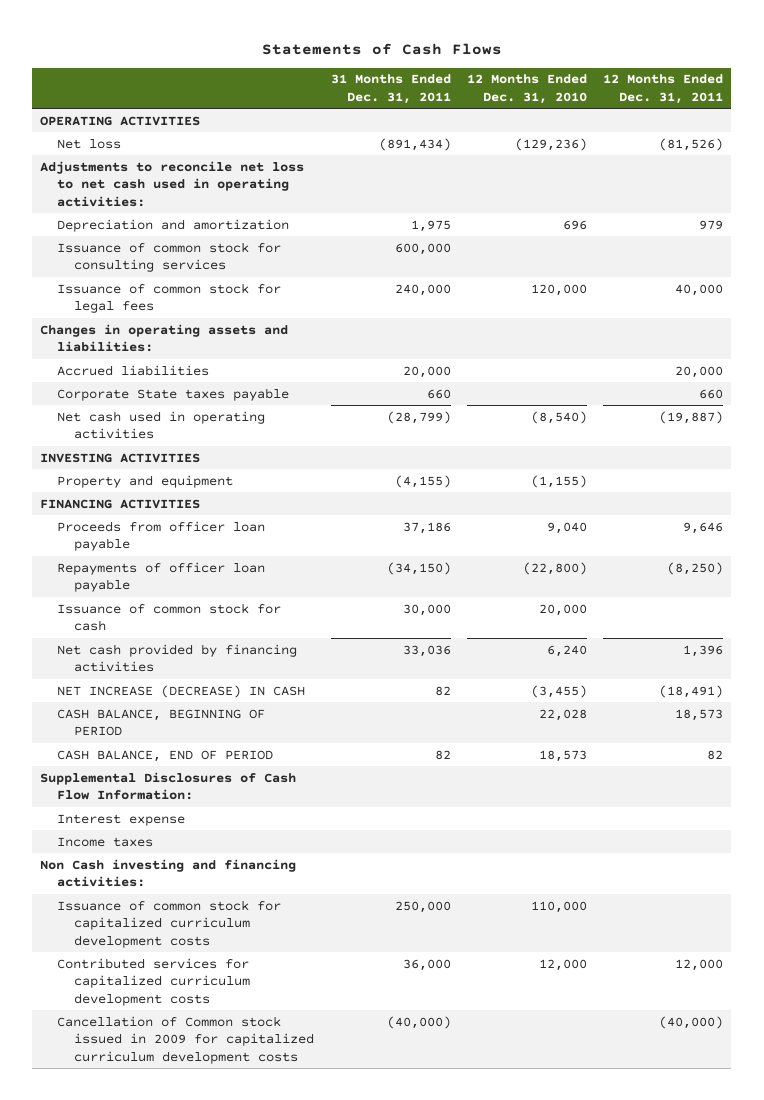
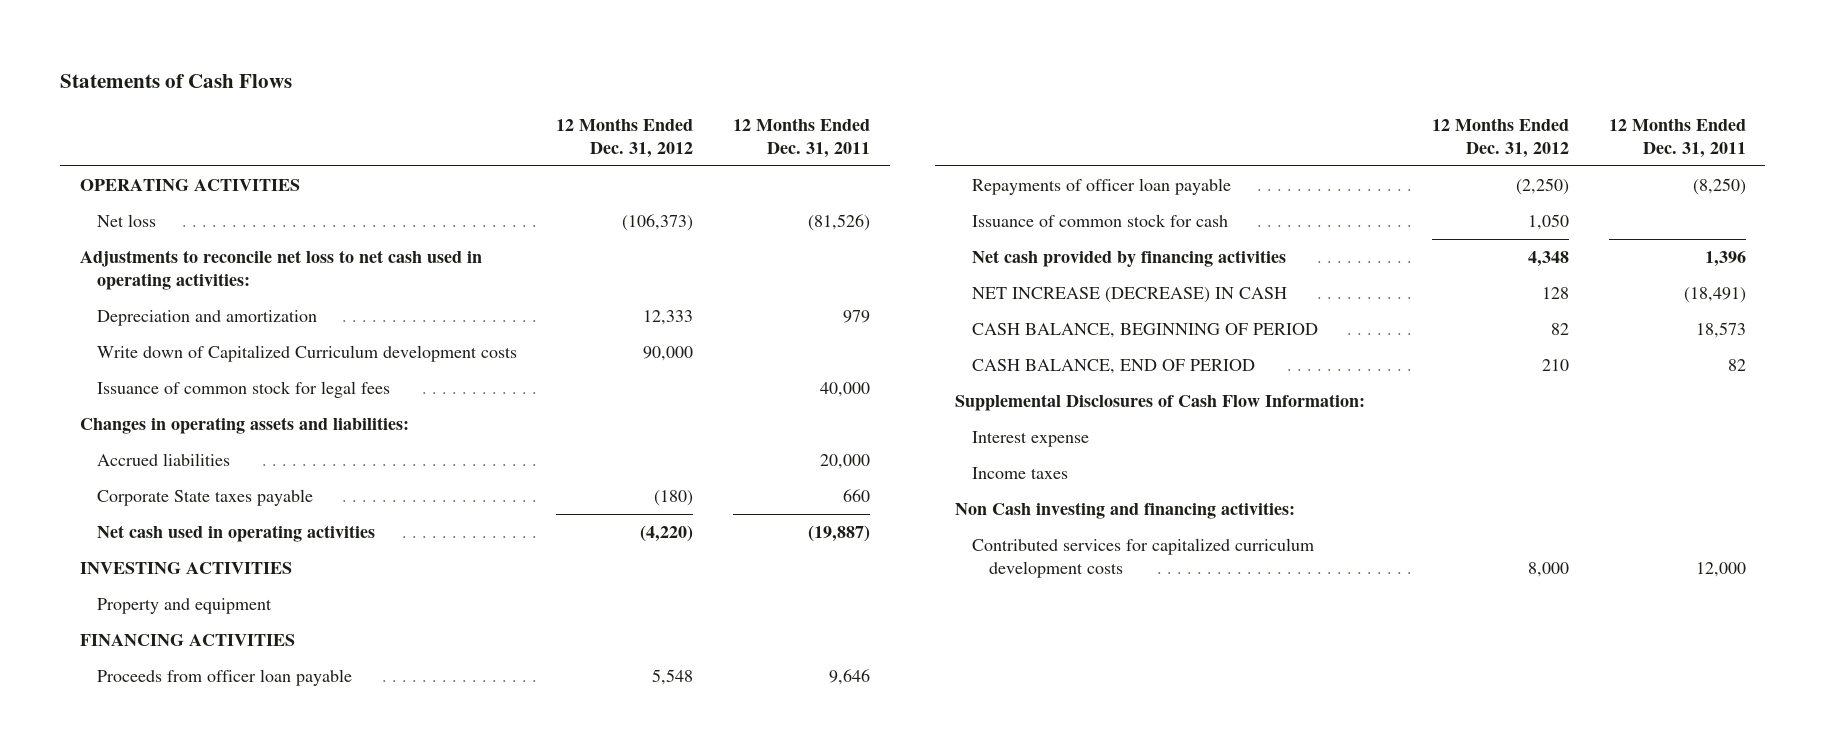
[330,74,451,104] 31 Months Ended Dec. 31, 2011 -> none
[466,74,587,104] 12 Months Ended Dec. 31, 2010 -> none
none -> [556,117,694,158] 12 Months Ended Dec. 31, 2012
[57,241,282,273] Issuance of common stock for consulting services -> none
none -> [96,344,517,362] Write down of Capitalized Curriculum development costs
[57,899,282,948] Issuance of common stock for capitalized curriculum development costs -> none
[57,1015,315,1064] Cancellation of Common stock issued in 2009 for capitalized curriculum development costs -> none

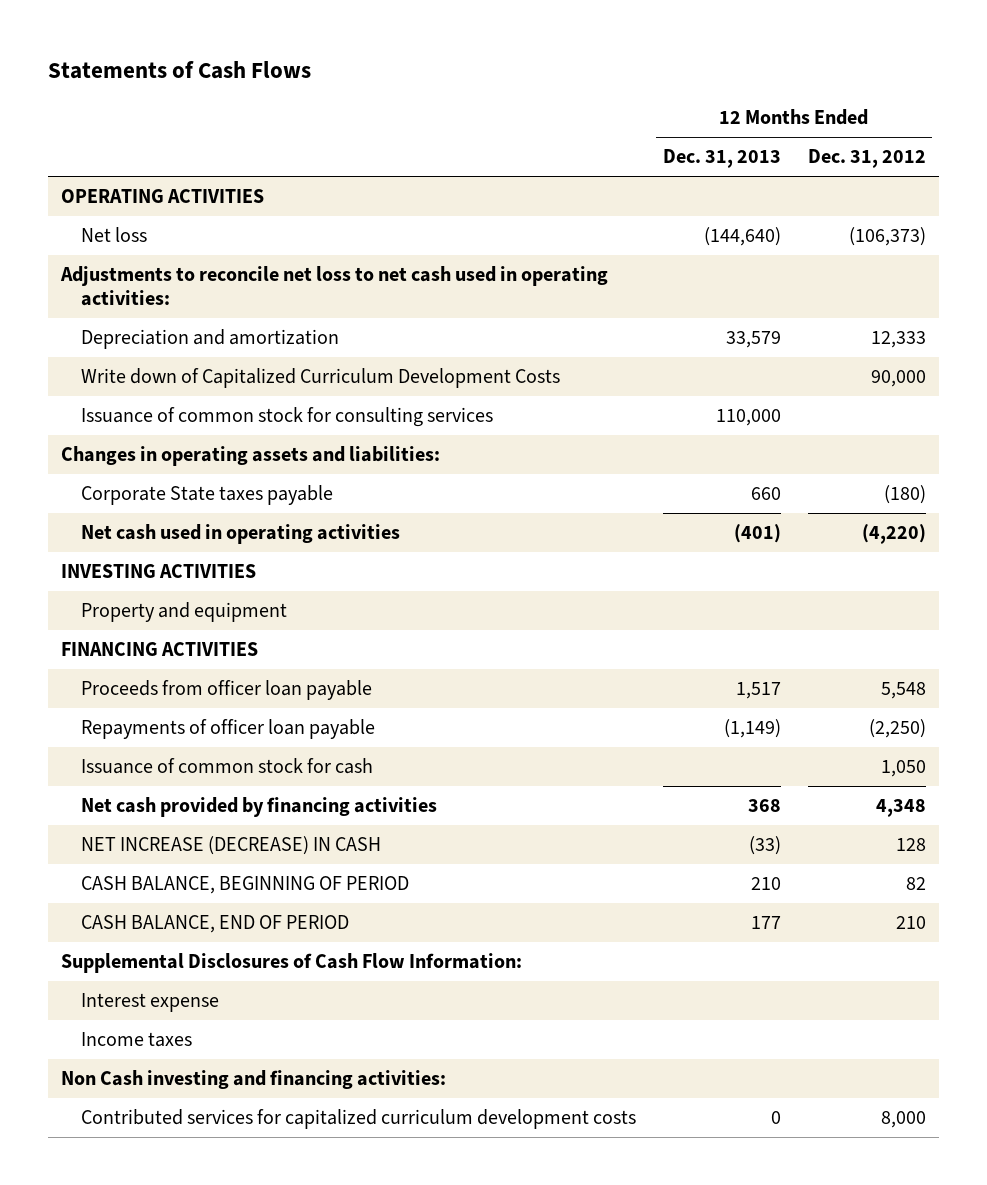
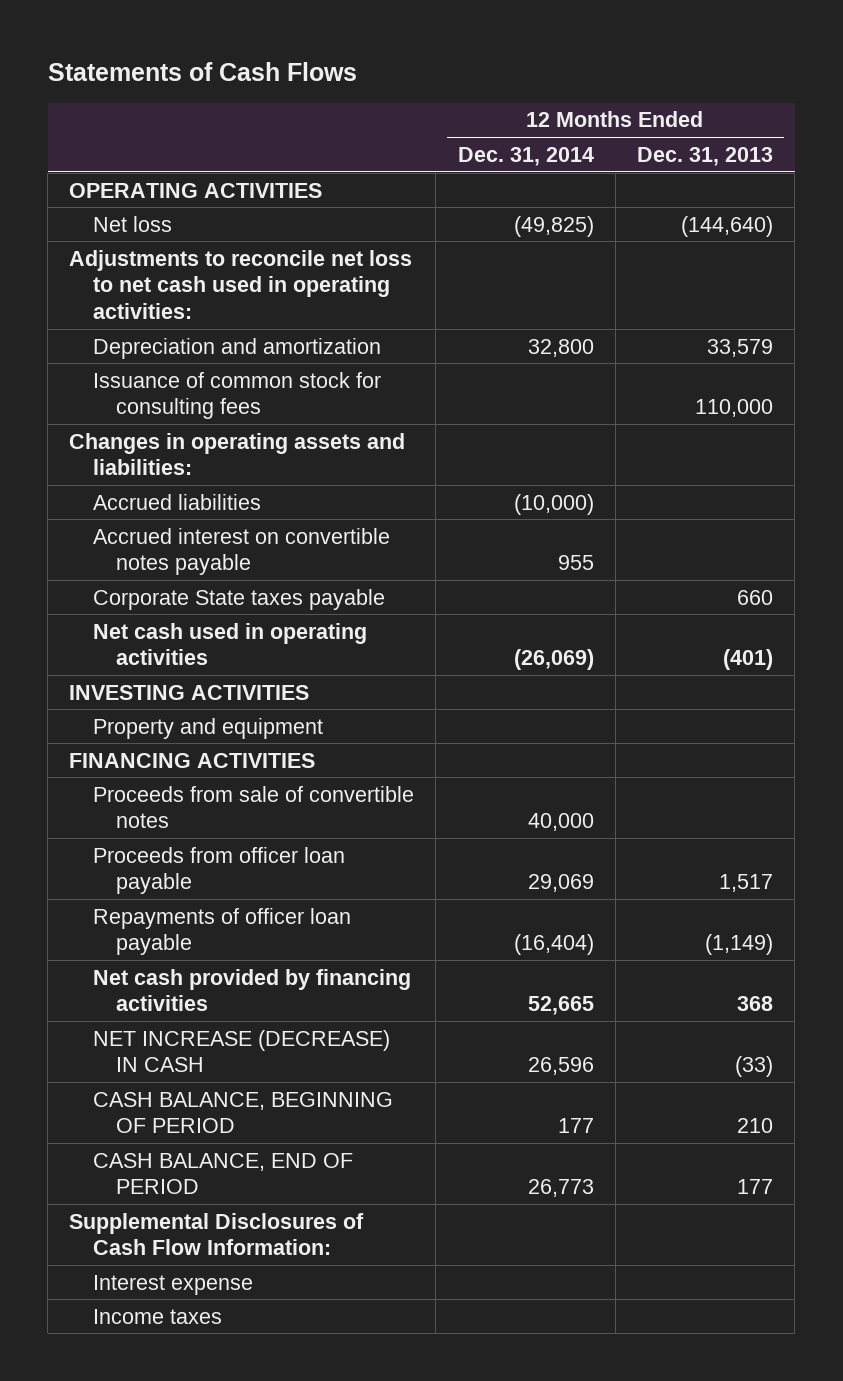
[807,149,926,169] Dec. 31, 2012 -> none
none -> [457,146,594,166] Dec. 31, 2014
[81,368,561,389] Write down of Capitalized Curriculum Development Costs -> none
[81,407,494,428] Issuance of common stock for consulting services -> [92,371,381,420] Issuance of common stock for consulting fees
none -> [92,493,261,510] Accrued liabilities
none -> [92,527,390,576] Accrued interest on convertible notes payable
none -> [92,785,414,829] Proceeds from sale of convertible notes
[81,758,374,775] Issuance of common stock for cash -> none
[61,1070,447,1090] Non Cash investing and financing activities: -> none
[81,1109,637,1130] Contributed services for capitalized curriculum development costs -> none

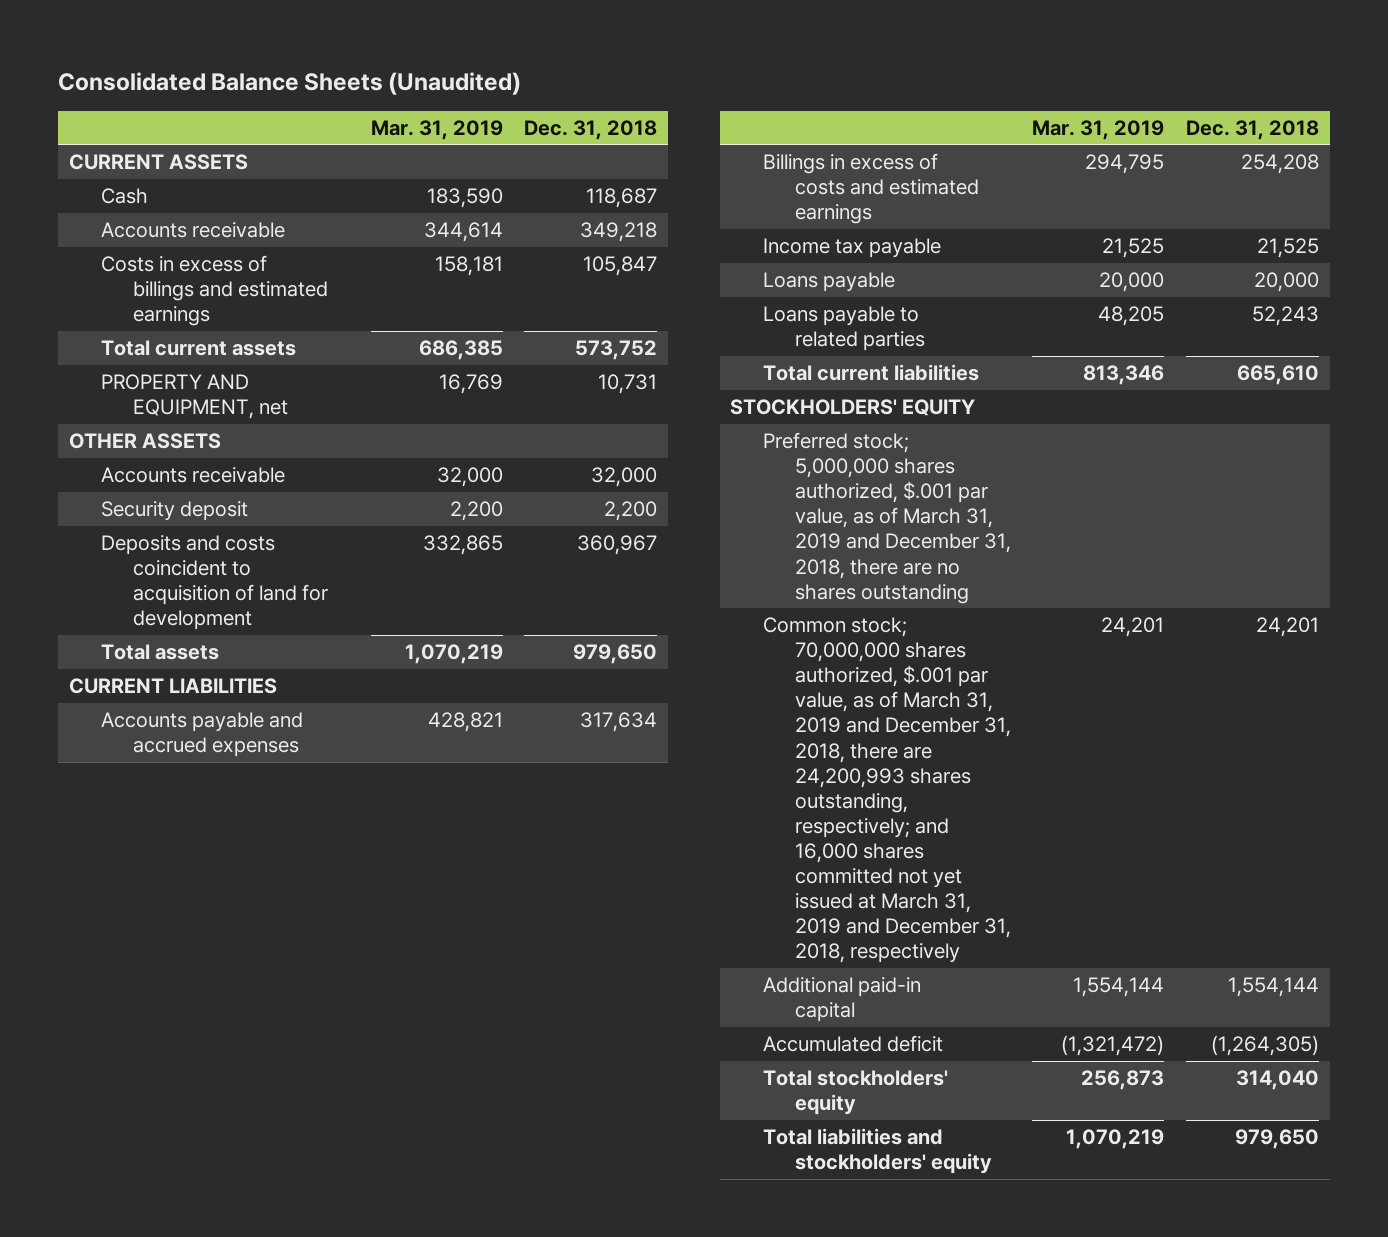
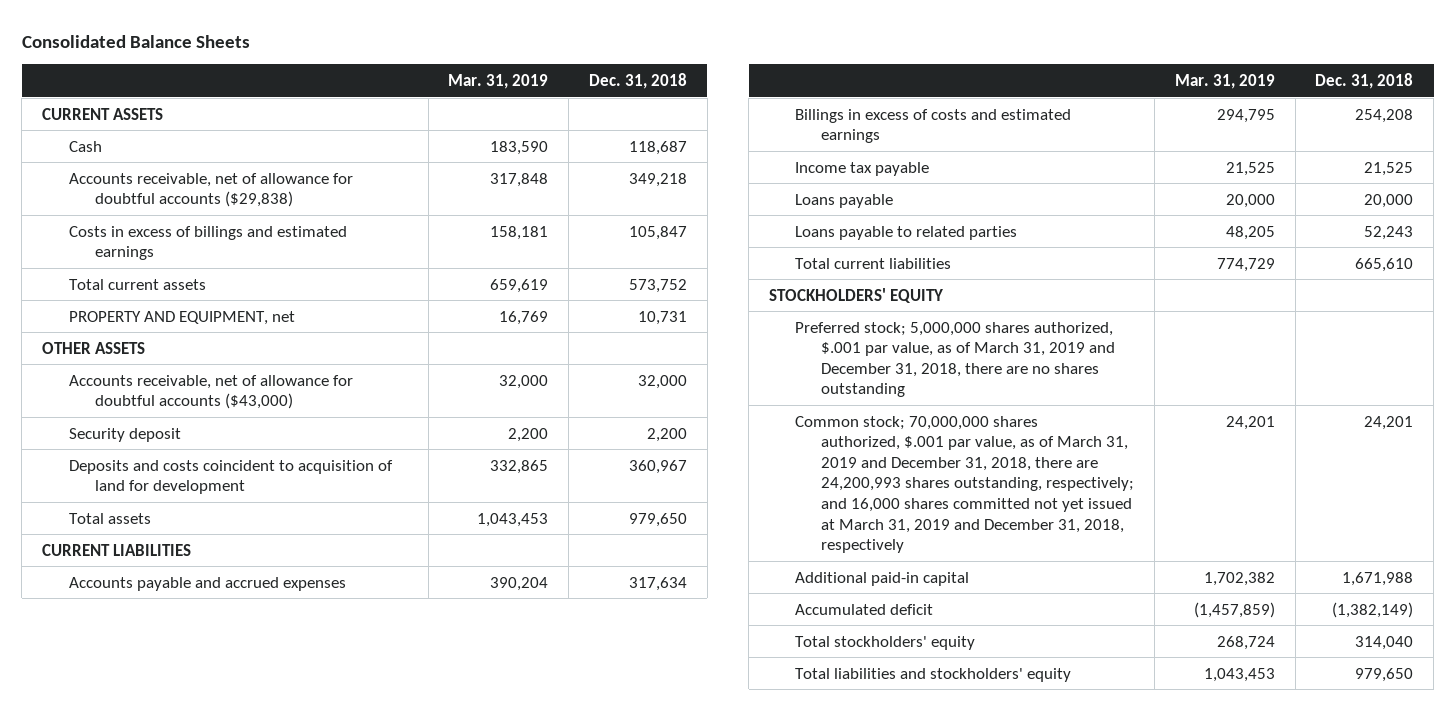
[58,72,522,96] Consolidated Balance Sheets (Unaudited) -> [21,34,250,48] Consolidated Balance Sheets
[101,222,286,239] Accounts receivable -> [68,172,353,208] Accounts receivable, net of allowance for doubtful accounts ($29,838)
[423,222,503,243] 344,614 -> [490,172,549,187] 317,848
[418,340,503,361] 686,385 -> [490,278,549,293] 659,619
[101,467,286,484] Accounts receivable -> [68,374,353,410] Accounts receivable, net of allowance for doubtful accounts ($43,000)
[404,644,503,665] 1,070,219 -> [477,512,549,527] 1,043,453
[427,712,503,733] 428,821 -> [490,576,549,591] 390,204
[1083,365,1165,386] 813,346 -> [1216,257,1275,272] 774,729
[1073,977,1165,998] 1,554,144 -> [1203,571,1275,586] 1,702,382
[1227,977,1319,998] 1,554,144 -> [1342,571,1414,586] 1,671,988
[1061,1035,1165,1057] (1,321,472) -> [1193,601,1275,618] (1,457,859)
[1210,1035,1319,1057] (1,264,305) -> [1332,601,1414,618] (1,382,149)
[1081,1070,1165,1091] 256,873 -> [1216,635,1275,650] 268,724
[1066,1129,1165,1150] 1,070,219 -> [1203,667,1275,682] 1,043,453

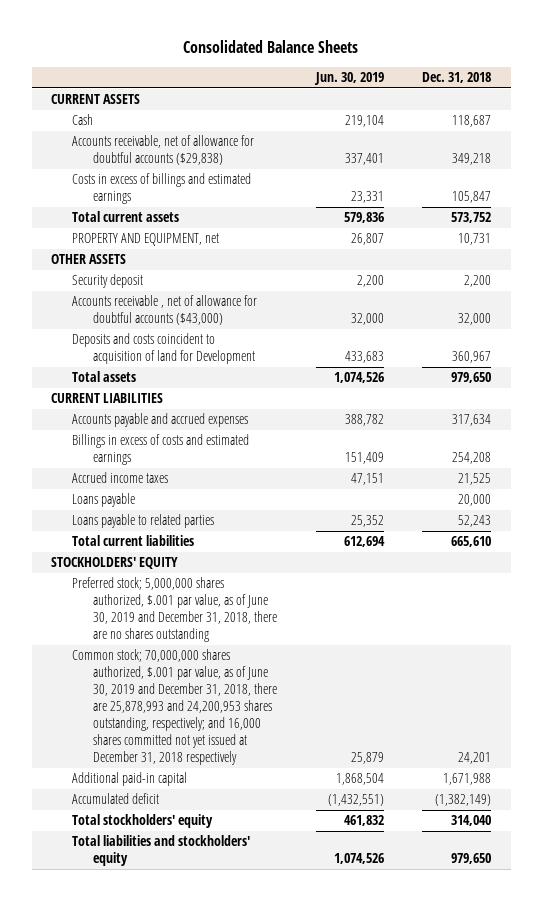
[448,73,549,89] Mar. 31, 2019 -> none
none -> [313,72,384,86] Jun. 30, 2019
[68,374,353,410] Accounts receivable, net of allowance for doubtful accounts ($43,000) -> none
none -> [72,295,258,326] Accounts receivable , net of allowance for doubtful accounts ($43,000)
[68,459,393,495] Deposits and costs coincident to acquisition of land for development -> [72,333,256,365] Deposits and costs coincident to acquisition of land for Development
[795,161,930,176] Income tax payable -> [72,472,169,484] Accrued income taxes
[795,321,1116,398] Preferred stock; 5,000,000 shares authorized, $.001 par value, as of March 31, 2019 and December 31, 2018, there are no shares outstanding -> [72,577,278,643] Preferred stock; 5,000,000 shares authorized, $.001 par value, as of June 30, 2019 and December 31, 2018, there are no shares outstanding
[795,415,1135,554] Common stock; 70,000,000 shares authorized, $.001 par value, as of March 31, 2019 and December 31, 2018, there are 24,200,993 shares outstanding, respectively; and 16,000 shares committed not yet issued at March 31, 2019 and December 31, 2018, respectively -> [72,649,278,766] Common stock; 70,000,000 shares authorized, $.001 par value, as of June 30, 2019 and December 31, 2018, there are 25,878,993 and 24,200,953 shares outstanding, respectively; and 16,000 shares committed not yet issued at December 31, 2018 respectively

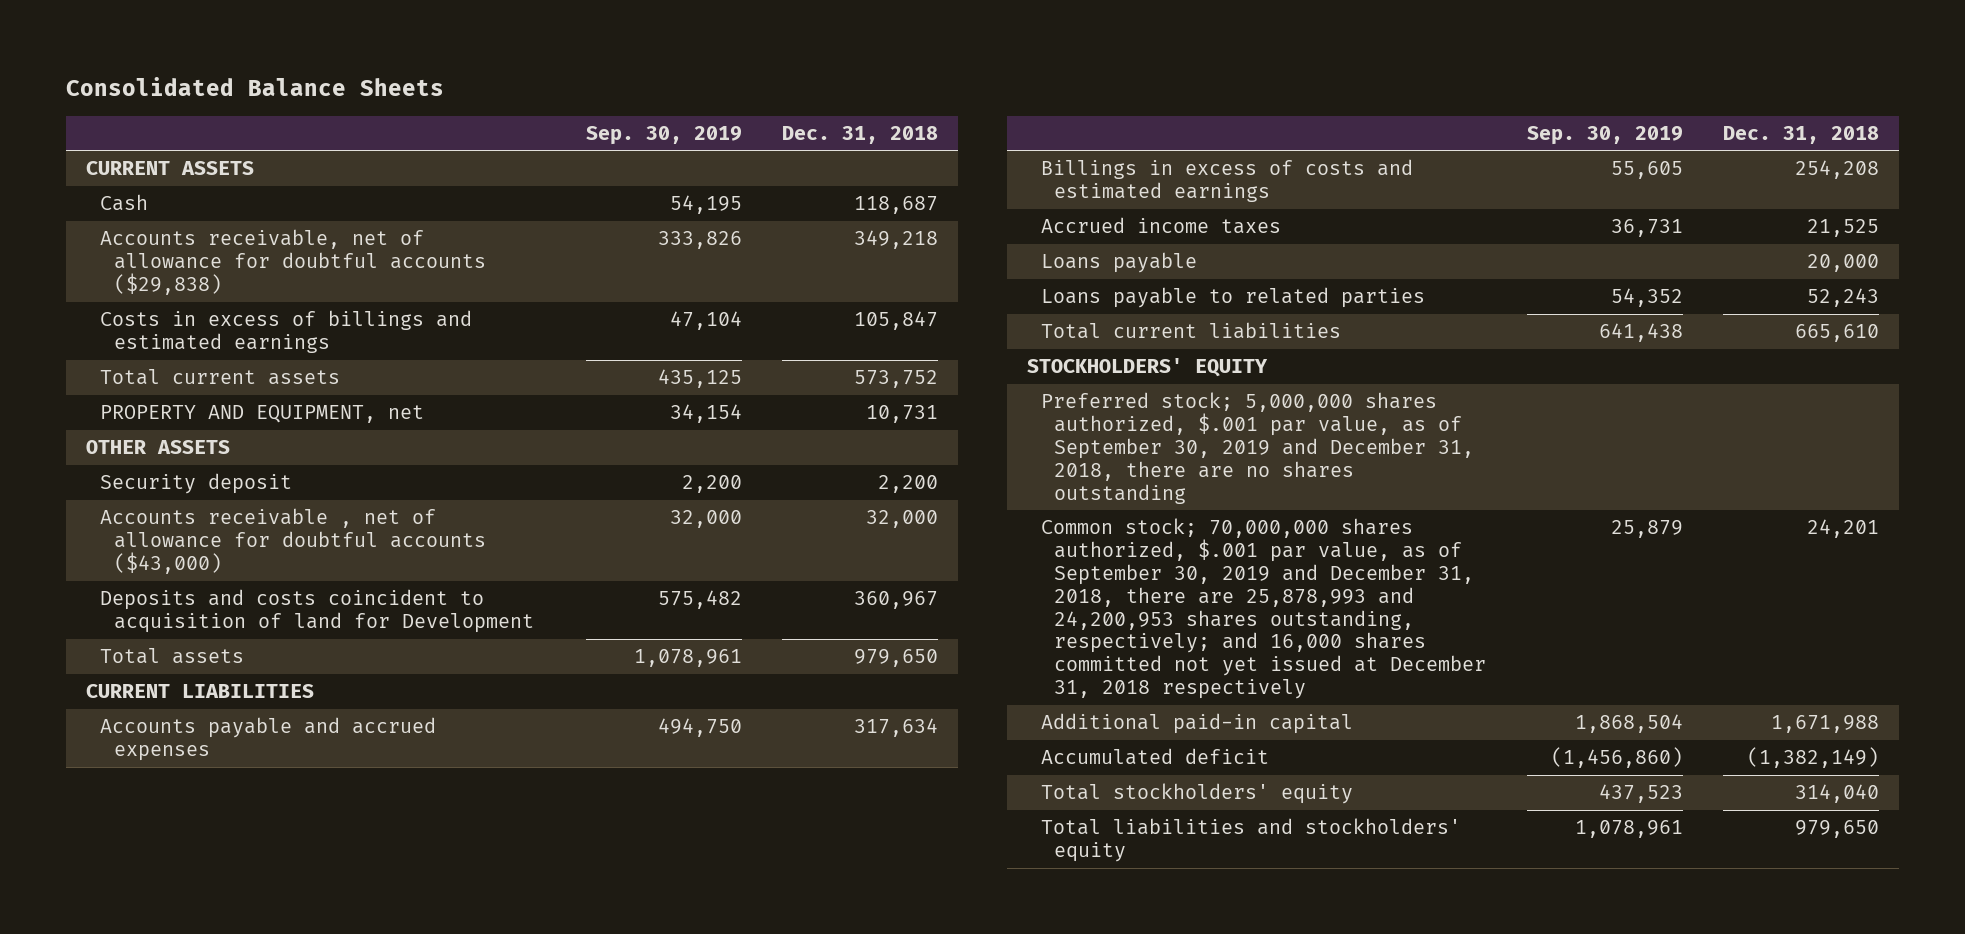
[313,72,384,86] Jun. 30, 2019 -> none
none -> [586,125,743,145] Sep. 30, 2019
[72,577,278,643] Preferred stock; 5,000,000 shares authorized, $.001 par value, as of June 30, 2019 and December 31, 2018, there are no shares outstanding -> [1040,392,1475,504] Preferred stock; 5,000,000 shares authorized, $.001 par value, as of September 30, 2019 and December 31, 2018, there are no shares outstanding
[72,649,278,766] Common stock; 70,000,000 shares authorized, $.001 par value, as of June 30, 2019 and December 31, 2018, there are 25,878,993 and 24,200,953 shares outstanding, respectively; and 16,000 shares committed not yet issued at December 31, 2018 respectively -> [1040,518,1487,700] Common stock; 70,000,000 shares authorized, $.001 par value, as of September 30, 2019 and December 31, 2018, there are 25,878,993 and 24,200,953 shares outstanding, respectively; and 16,000 shares committed not yet issued at December 31, 2018 respectively

